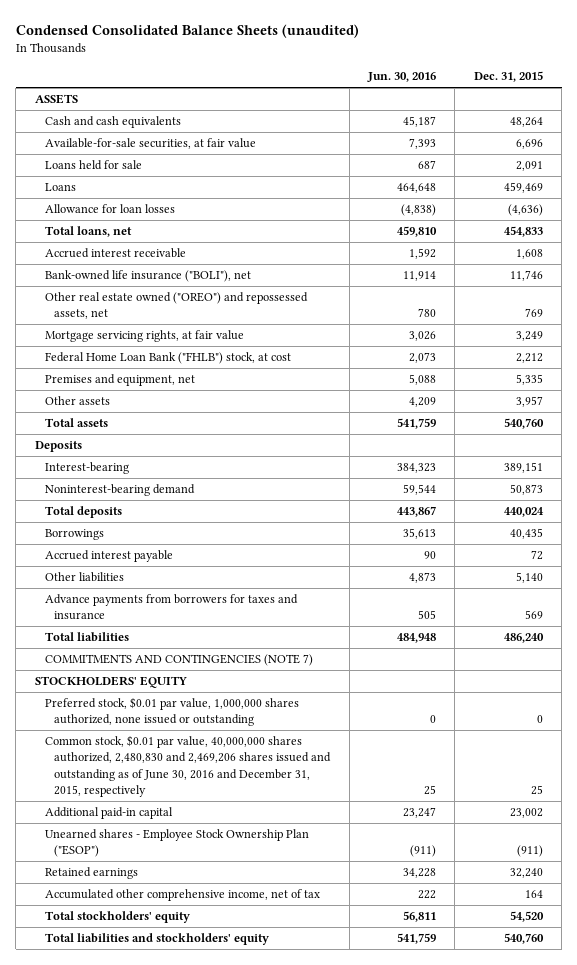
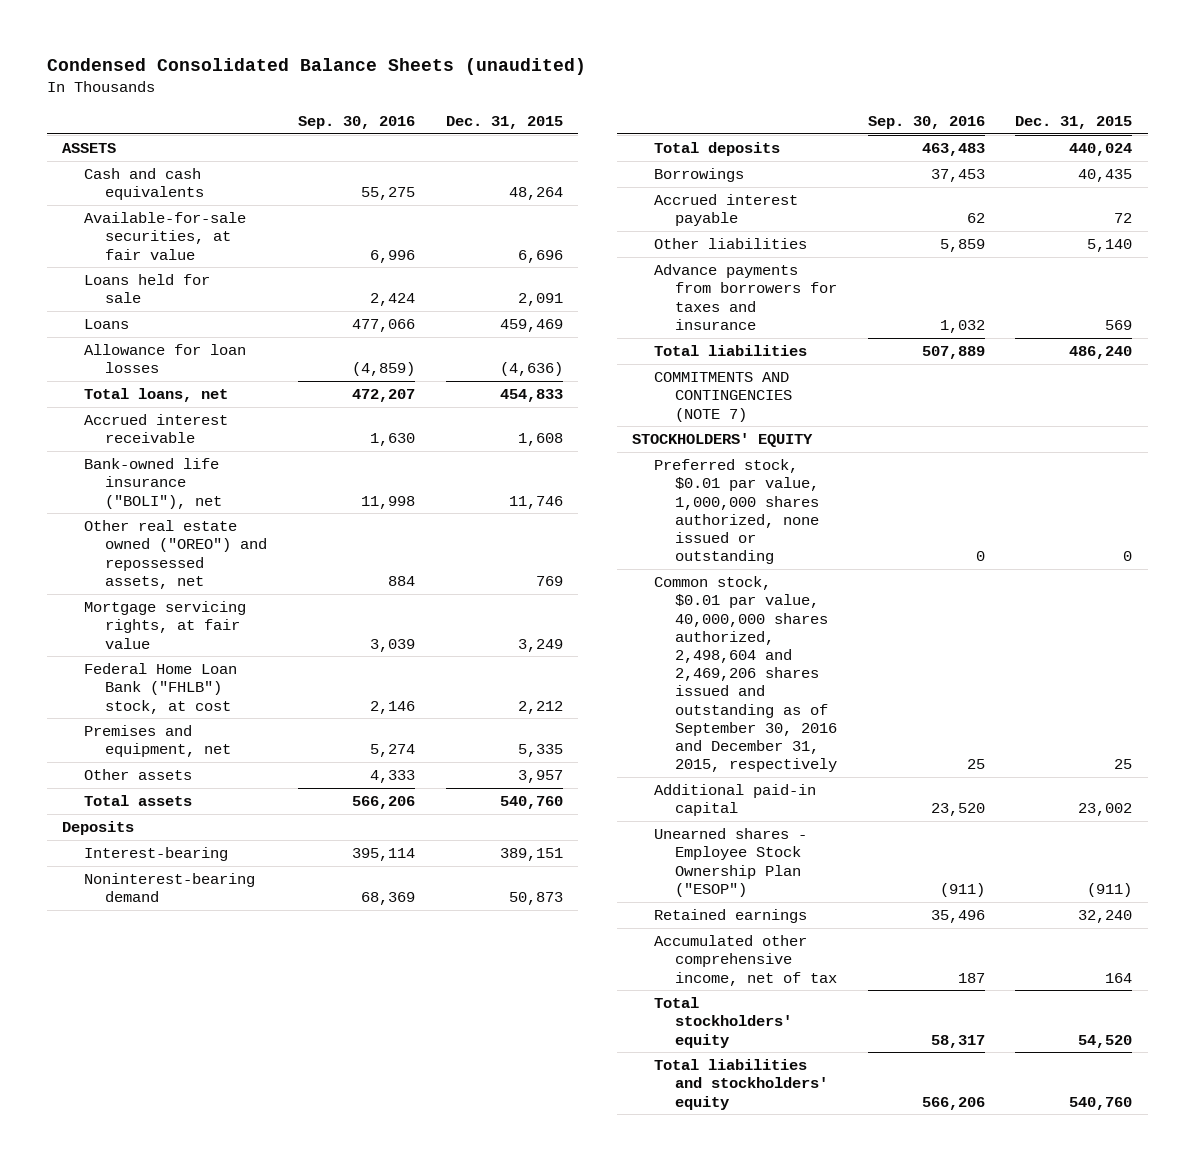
[367,72,437,83] Jun. 30, 2016 -> none
none -> [297,115,415,129] Sep. 30, 2016
[44,735,332,797] Common stock, $0.01 par value, 40,000,000 shares authorized, 2,480,830 and 2,469,206 shares issued and outstanding as of June 30, 2016 and December 31, 2015, respectively -> [653,576,838,773] Common stock, $0.01 par value, 40,000,000 shares authorized, 2,498,604 and 2,469,206 shares issued and outstanding as of September 30, 2016 and December 31, 2015, respectively

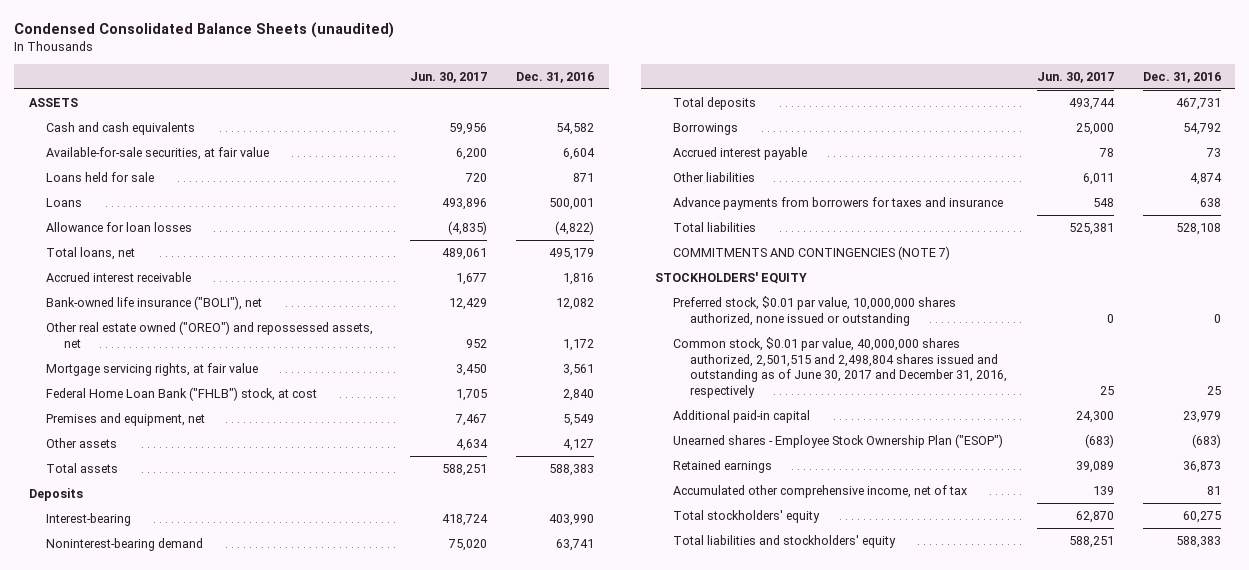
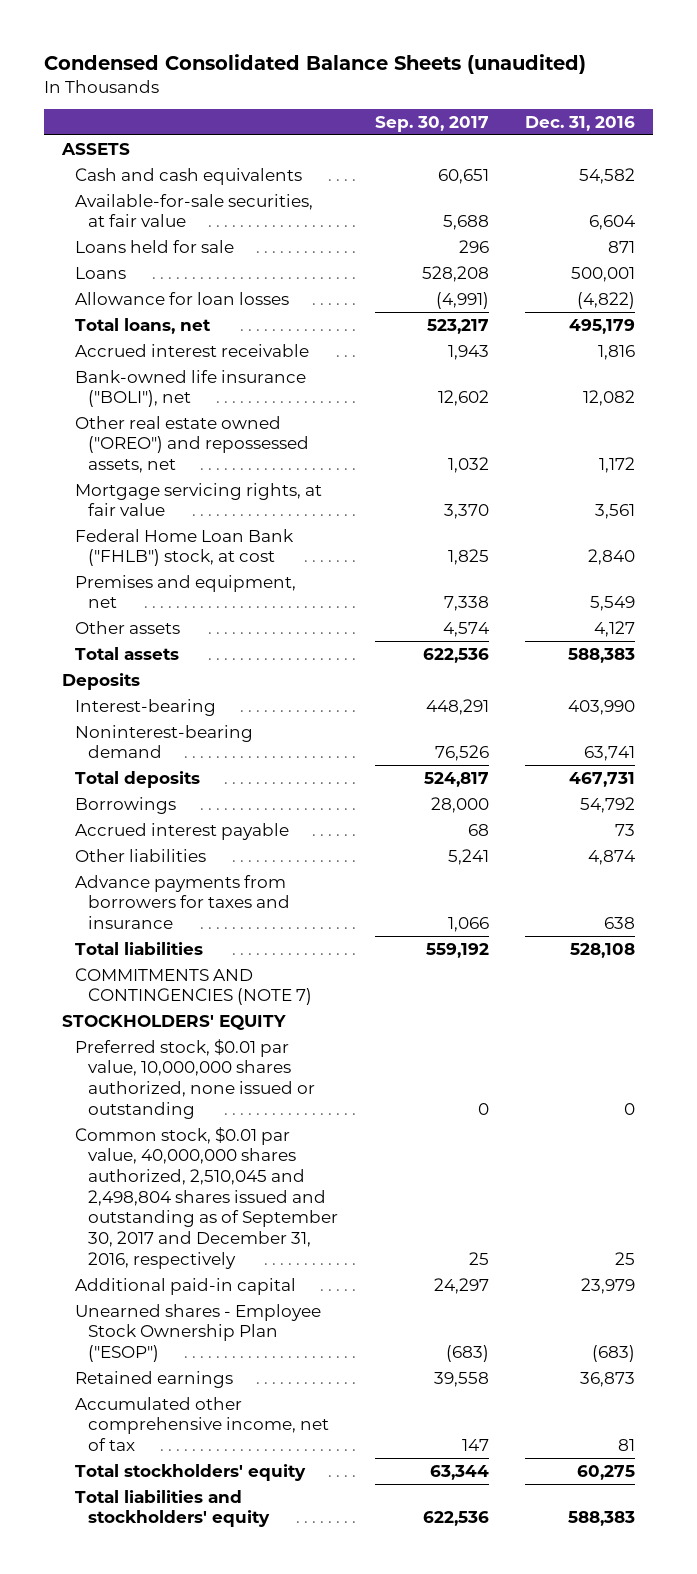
[410,71,488,83] Jun. 30, 2017 -> none
none -> [374,116,489,133] Sep. 30, 2017
[672,337,1008,398] Common stock, $0.01 par value, 40,000,000 shares authorized, 2,501,515 and 2,498,804 shares issued and outstanding as of June 30, 2017 and December 31, 2016, respectively -> [75,1126,339,1269] Common stock, $0.01 par value, 40,000,000 shares authorized, 2,510,045 and 2,498,804 shares issued and outstanding as of September 30, 2017 and December 31, 2016, respectively

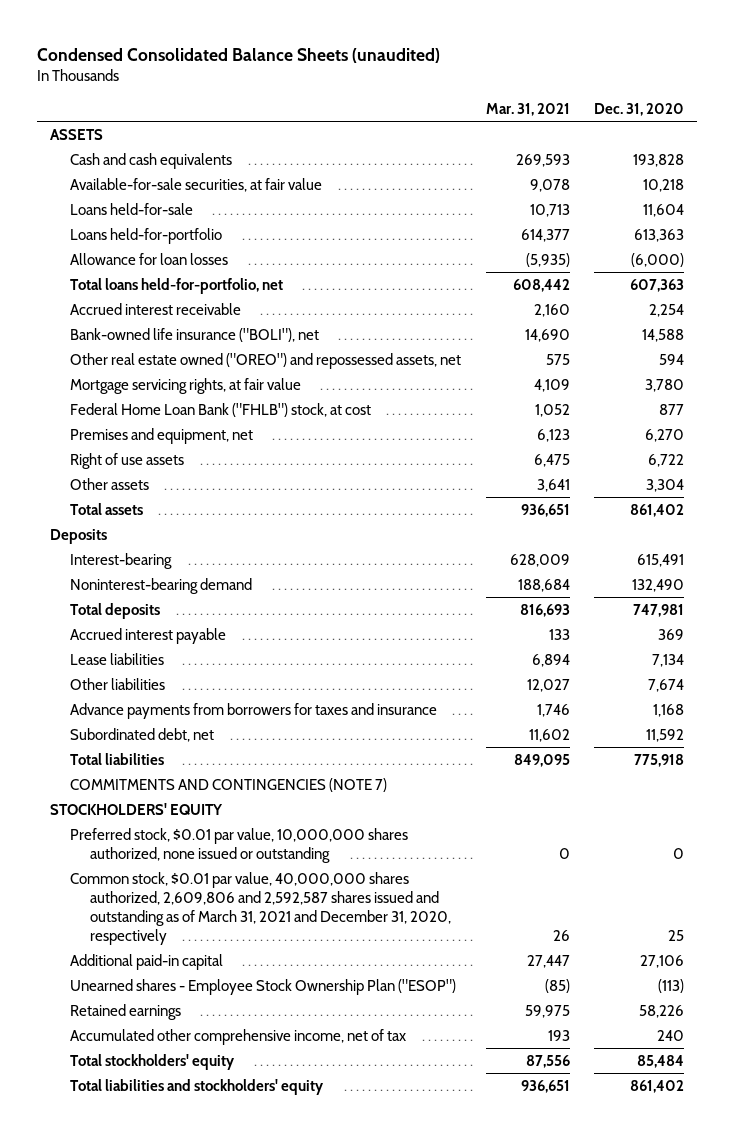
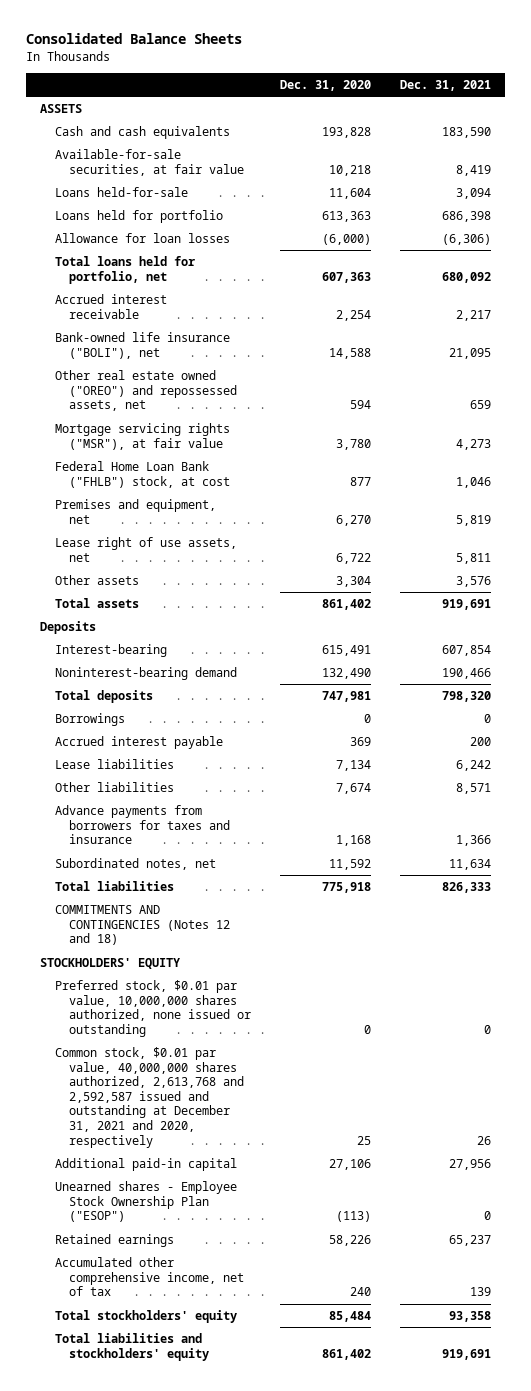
[37,47,441,63] Condensed Consolidated Balance Sheets (unaudited) -> [25,33,242,45] Consolidated Balance Sheets
[485,103,570,117] Mar. 31, 2021 -> none
none -> [399,79,491,91] Dec. 31, 2021
[69,227,222,244] Loans held-for-portfolio -> [54,210,223,224] Loans held for portfolio
[69,277,283,294] Total loans held-for-portfolio, net -> [54,256,195,284] Total loans held for portfolio, net
[69,377,301,394] Mortgage servicing rights, at fair value -> [54,423,230,450] Mortgage servicing rights ("MSR"), at fair value
[69,452,184,469] Right of use assets -> [54,537,237,562] Lease right of use assets, net
none -> [54,713,125,727] Borrowings
[69,727,214,742] Subordinated debt, net -> [54,858,216,871] Subordinated notes, net
[69,777,387,792] COMMITMENTS AND CONTINGENCIES (NOTE 7) -> [54,905,231,946] COMMITMENTS AND CONTINGENCIES (Notes 12 and 18)
[69,871,451,946] Common stock, $0.01 par value, 40,000,000 shares authorized, 2,609,806 and 2,592,587 shares issued and outstanding as of March 31, 2021 and December 31, 2020, respectively -> [54,1047,245,1148] Common stock, $0.01 par value, 40,000,000 shares authorized, 2,613,768 and 2,592,587 issued and outstanding at December 31, 2021 and 2020, respectively

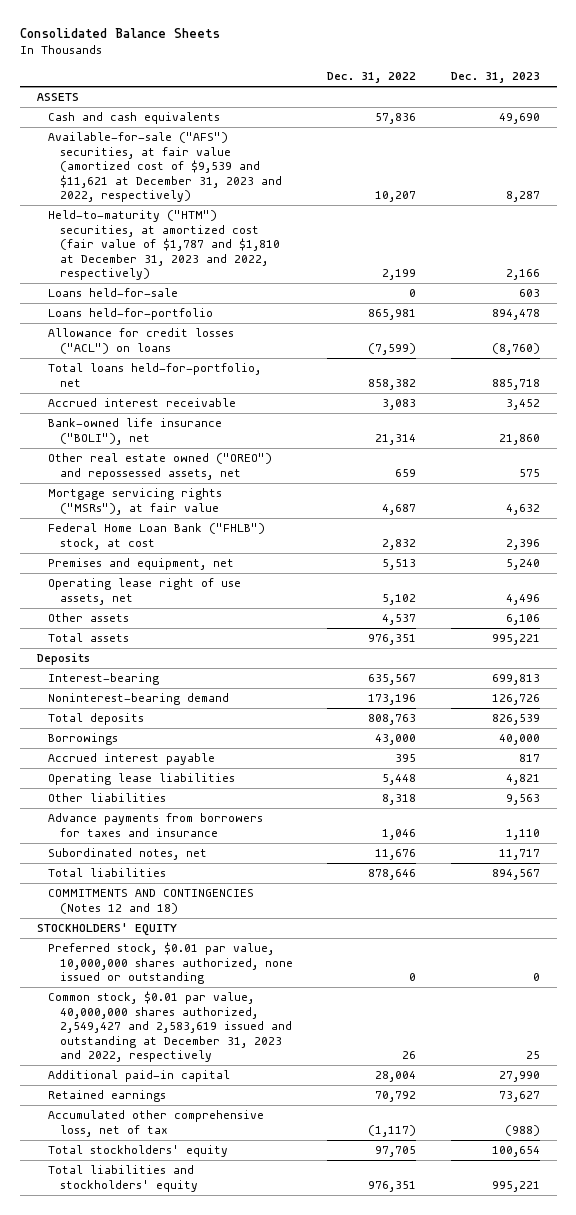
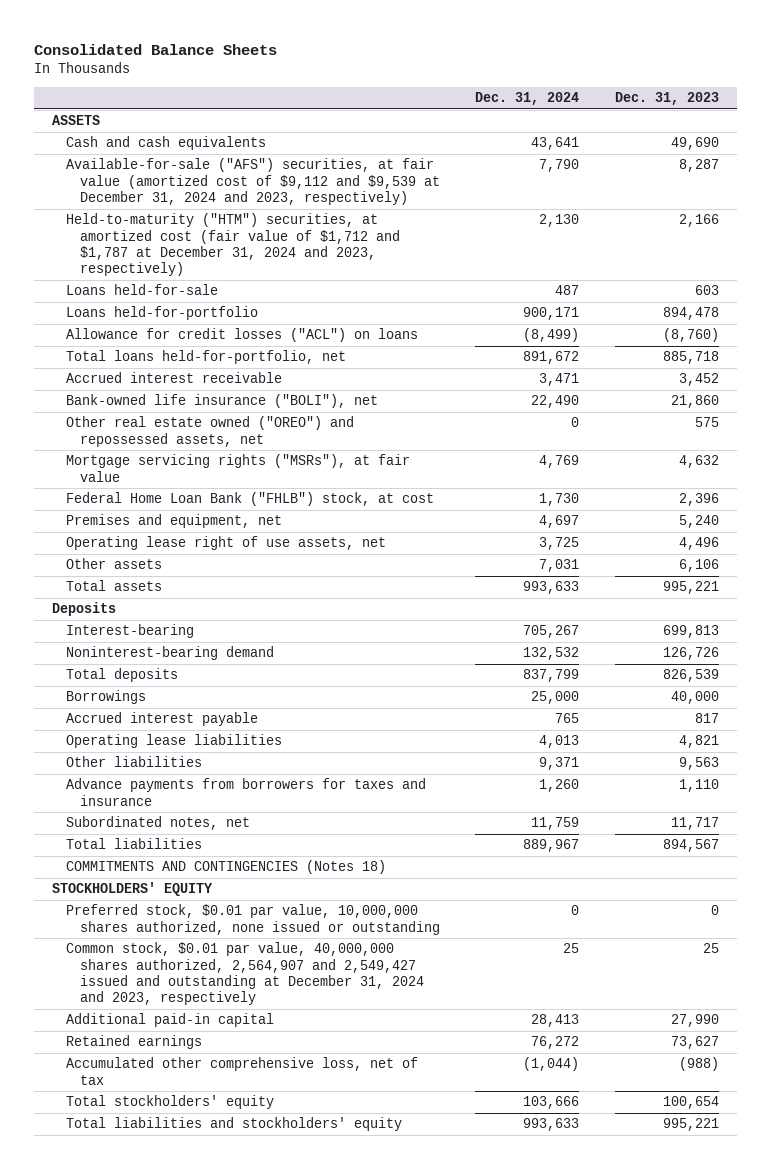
[327,72,417,84] Dec. 31, 2022 -> none
none -> [475,92,580,106] Dec. 31, 2024
[48,132,282,203] Available-for-sale ("AFS") securities, at fair value (amortized cost of $9,539 and $11,621 at December 31, 2023 and 2022, respectively) -> [65,158,440,206] Available-for-sale ("AFS") securities, at fair value (amortized cost of $9,112 and $9,539 at December 31, 2024 and 2023, respectively)
[48,210,280,281] Held-to-maturity ("HTM") securities, at amortized cost (fair value of $1,787 and $1,810 at December 31, 2023 and 2022, respectively) -> [65,213,400,277] Held-to-maturity ("HTM") securities, at amortized cost (fair value of $1,712 and $1,787 at December 31, 2024 and 2023, respectively)
[48,889,255,914] COMMITMENTS AND CONTINGENCIES (Notes 12 and 18) -> [65,860,386,875] COMMITMENTS AND CONTINGENCIES (Notes 18)
[48,991,292,1063] Common stock, $0.01 par value, 40,000,000 shares authorized, 2,549,427 and 2,583,619 issued and outstanding at December 31, 2023 and 2022, respectively -> [65,942,424,1006] Common stock, $0.01 par value, 40,000,000 shares authorized, 2,564,907 and 2,549,427 issued and outstanding at December 31, 2024 and 2023, respectively

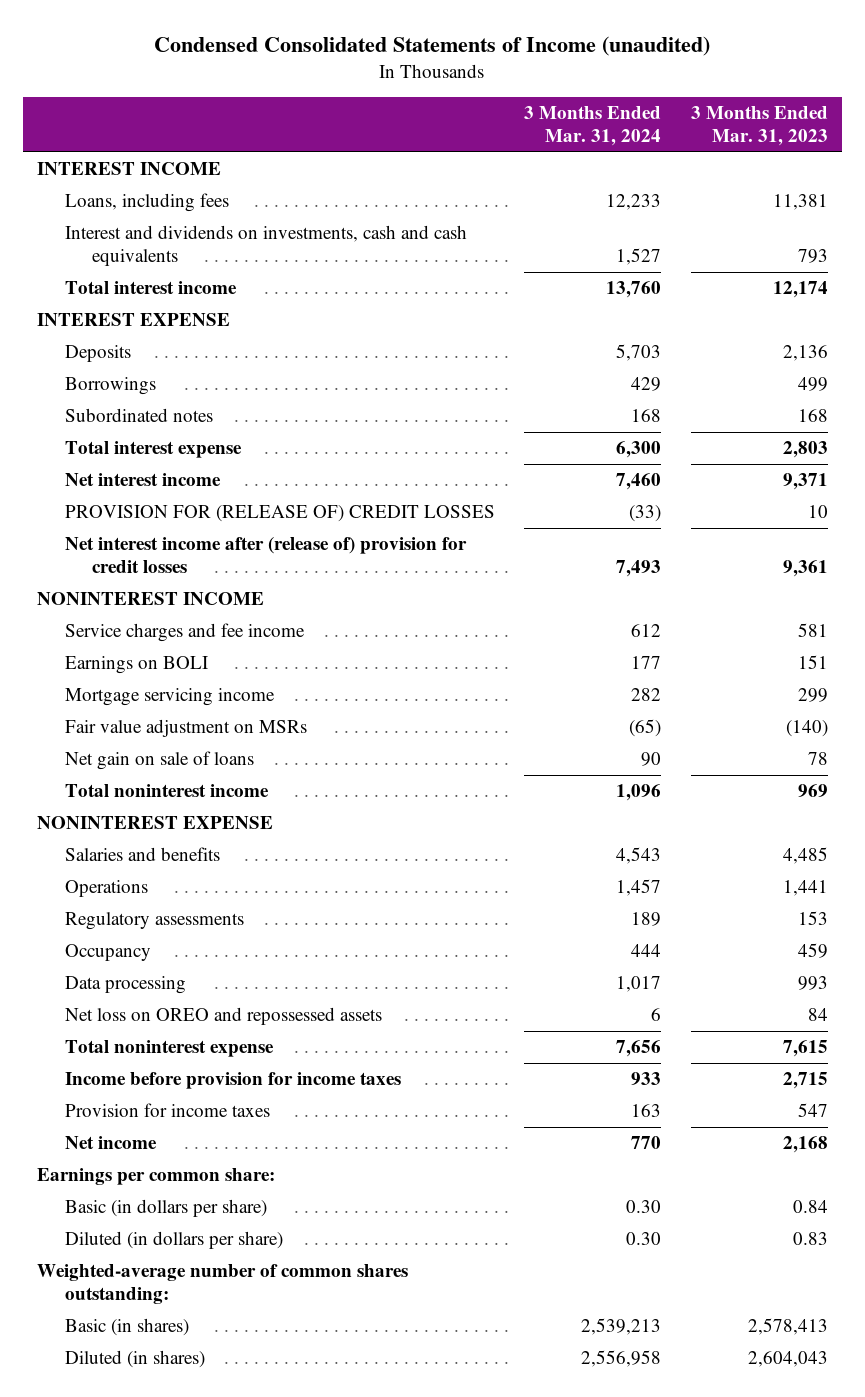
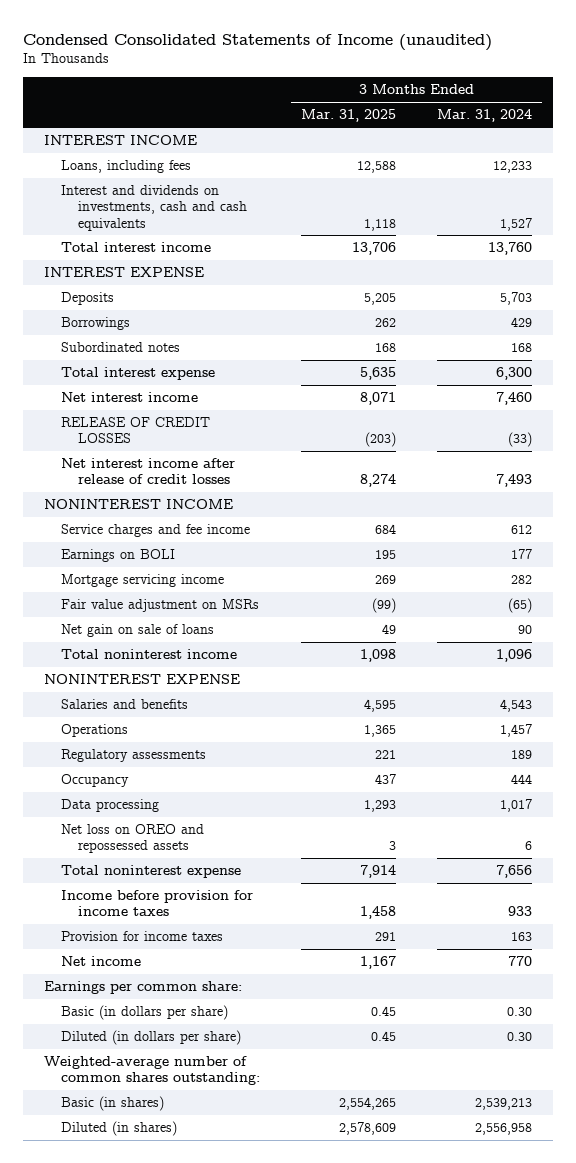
[690,106,828,147] 3 Months Ended Mar. 31, 2023 -> none
none -> [301,109,397,123] Mar. 31, 2025
[64,505,495,523] PROVISION FOR (RELEASE OF) CREDIT LOSSES -> [61,417,211,444] RELEASE OF CREDIT LOSSES
[64,537,467,574] Net interest income after (release of) provision for credit losses -> [61,458,236,485] Net interest income after release of credit losses

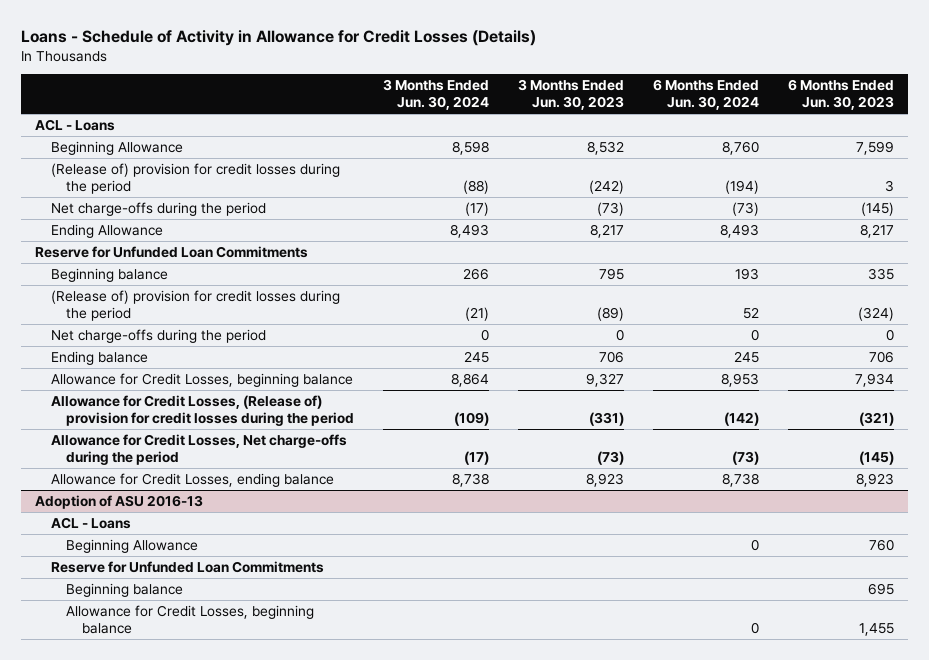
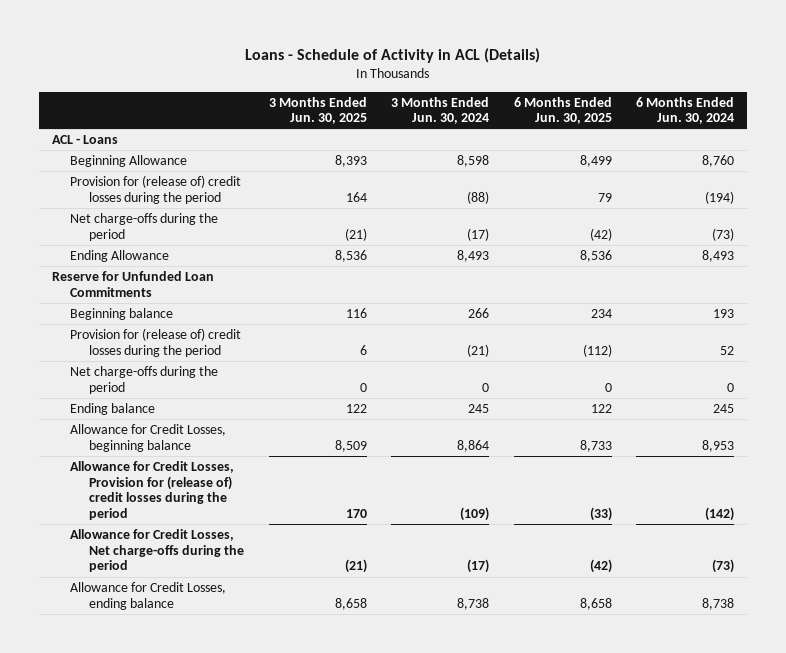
[20,30,536,47] Loans - Schedule of Activity in Allowance for Credit Losses (Details) -> [244,48,540,64] Loans - Schedule of Activity in ACL (Details)
[517,79,624,110] 3 Months Ended Jun. 30, 2023 -> none
[787,79,894,110] 6 Months Ended Jun. 30, 2023 -> none
none -> [268,96,367,125] 3 Months Ended Jun. 30, 2025
none -> [513,96,612,125] 6 Months Ended Jun. 30, 2025
[50,162,340,194] (Release of) provision for credit losses during the period -> [70,174,242,204] Provision for (release of) credit losses during the period
[50,289,340,321] (Release of) provision for credit losses during the period -> [70,327,242,357] Provision for (release of) credit losses during the period
[50,394,355,426] Allowance for Credit Losses, (Release of) provision for credit losses during the period -> [70,460,235,520] Allowance for Credit Losses, Provision for (release of) credit losses during the period
[35,494,204,509] Adoption of ASU 2016-13 -> none
[50,516,131,529] ACL - Loans -> none
[66,538,199,553] Beginning Allowance -> none
[50,560,324,573] Reserve for Unfunded Loan Commitments -> none
[66,582,184,597] Beginning balance -> none
[66,604,315,634] Allowance for Credit Losses, beginning balance -> none

